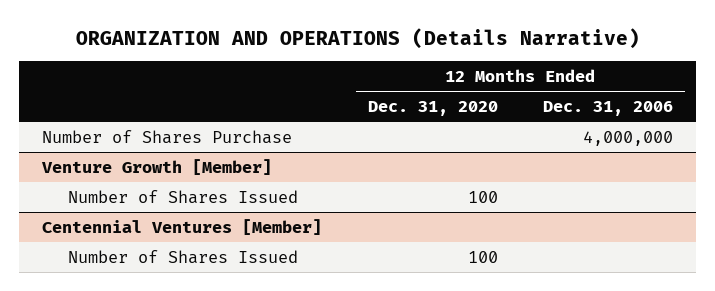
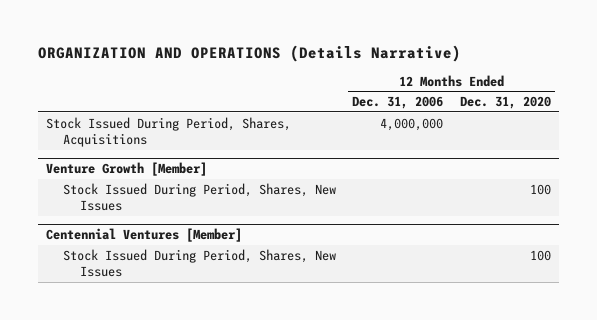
[41,129,292,144] Number of Shares Purchase -> [45,116,291,148] Stock Issued During Period, Shares, Acquisitions
[67,189,298,204] Number of Shares Issued -> [62,182,336,212] Stock Issued During Period, Shares, New Issues
[67,249,298,264] Number of Shares Issued -> [62,248,336,278] Stock Issued During Period, Shares, New Issues

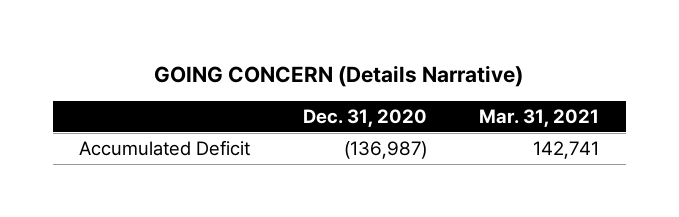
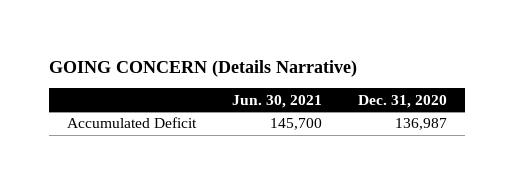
[479,109,600,128] Mar. 31, 2021 -> none
none -> [231,94,322,108] Jun. 30, 2021
[343,141,427,160] (136,987) -> [394,118,447,131] 136,987

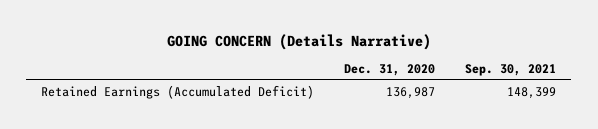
[231,94,322,108] Jun. 30, 2021 -> none
none -> [465,64,557,77] Sep. 30, 2021
[66,117,197,129] Accumulated Deficit -> [41,85,315,100] Retained Earnings (Accumulated Deficit)

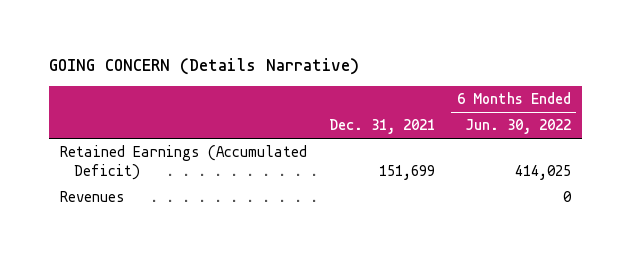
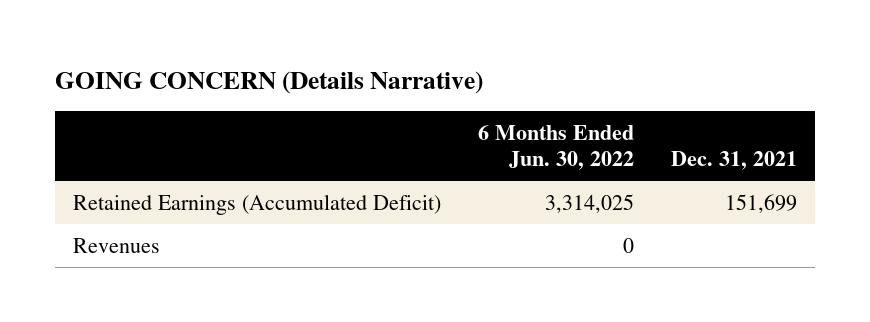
[514,164,571,180] 414,025 -> [545,193,635,213] 3,314,025

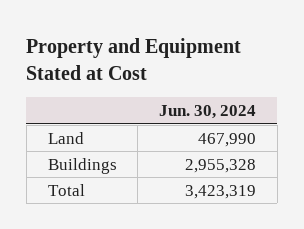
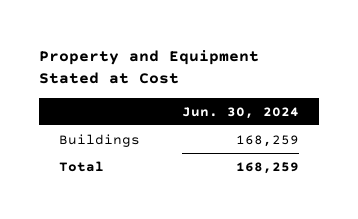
[47,131,84,144] Land -> none
[184,158,256,173] 2,955,328 -> [235,134,299,147] 168,259
[184,184,256,199] 3,423,319 -> [235,161,299,174] 168,259

